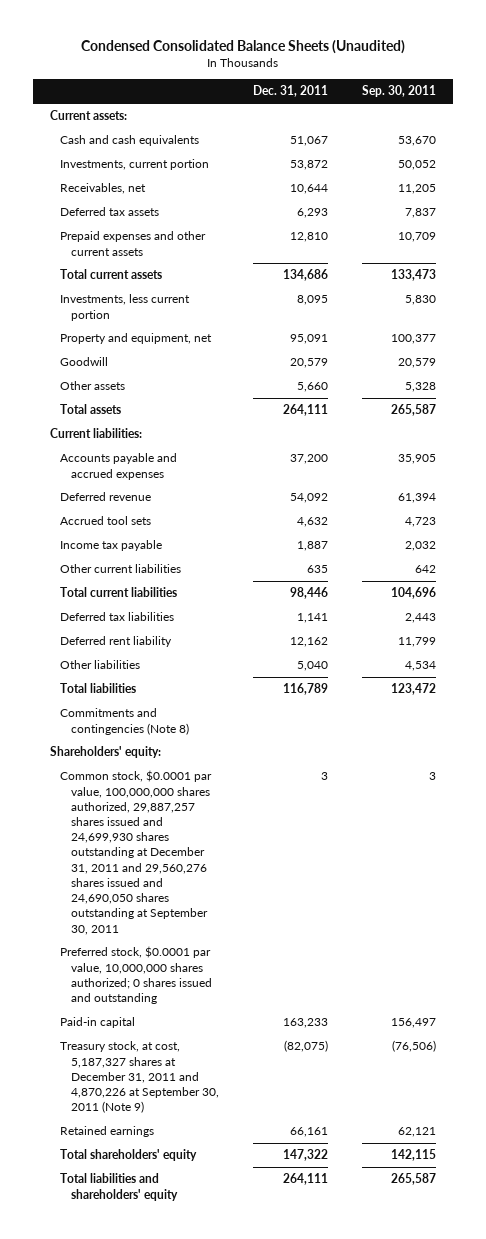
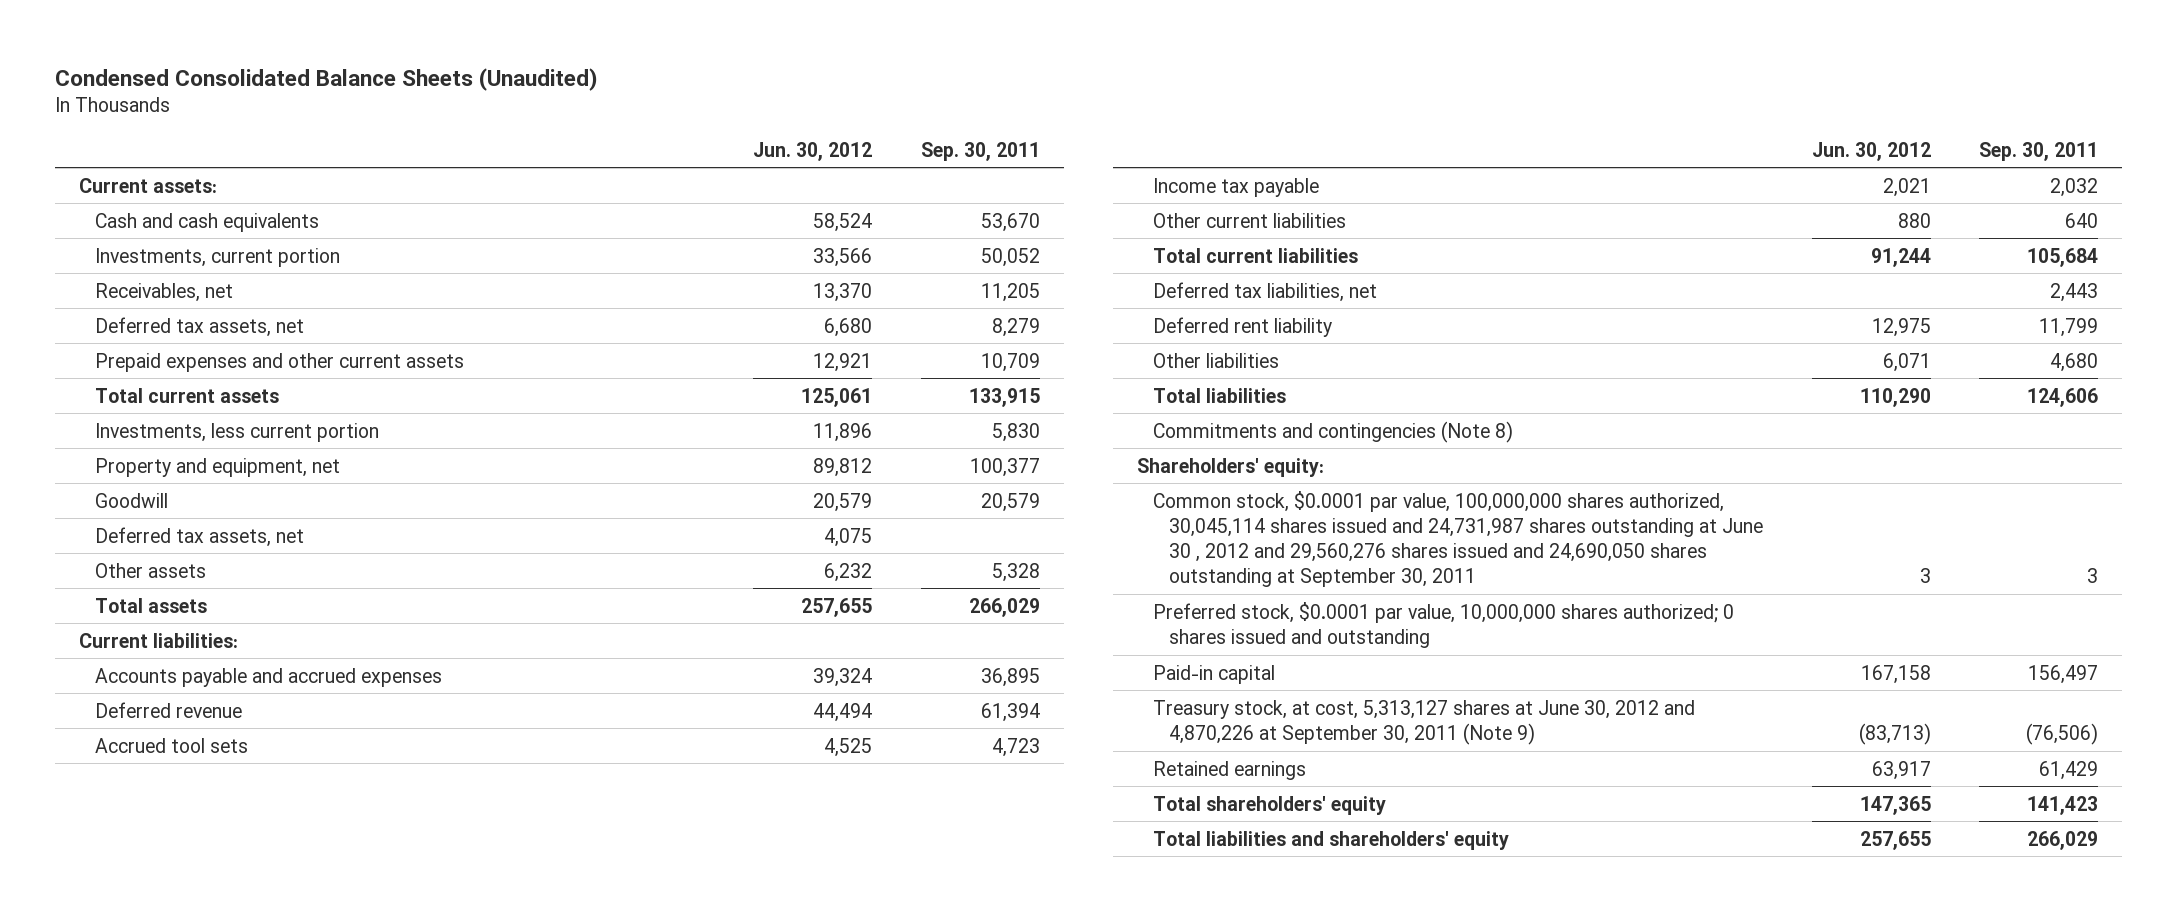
[252,85,328,98] Dec. 31, 2011 -> none
none -> [753,141,873,161] Jun. 30, 2012
[60,207,160,217] Deferred tax assets -> [95,316,305,337] Deferred tax assets, net
[404,208,436,219] 7,837 -> [991,317,1040,337] 8,279
[390,269,436,282] 133,473 -> [968,387,1040,407] 133,915
none -> [95,526,305,547] Deferred tax assets, net
[390,404,436,417] 265,587 -> [968,597,1040,617] 266,029
[397,454,436,465] 35,905 -> [980,667,1040,687] 36,895
[414,565,436,574] 642 -> [2064,212,2098,228] 640
[390,587,436,600] 104,696 -> [2026,247,2098,267] 105,684
[60,612,175,622] Deferred tax liabilities -> [1153,281,1378,302] Deferred tax liabilities, net
[404,661,436,672] 4,534 -> [2049,352,2098,372] 4,680
[390,683,436,696] 123,472 -> [2026,387,2098,407] 124,606
[60,770,213,935] Common stock, $0.0001 par value, 100,000,000 shares authorized, 29,887,257 shares issued and 24,699,930 shares outstanding at December 31, 2011 and 29,560,276 shares issued and 24,690,050 shares outstanding at September 30, 2011 -> [1153,490,1764,588] Common stock, $0.0001 par value, 100,000,000 shares authorized, 30,045,114 shares issued and 24,731,987 shares outstanding at June 30 , 2012 and 29,560,276 shares issued and 24,690,050 shares outstanding at September 30, 2011
[60,1041,219,1114] Treasury stock, at cost, 5,187,327 shares at December 31, 2011 and 4,870,226 at September 30, 2011 (Note 9) -> [1153,699,1696,745] Treasury stock, at cost, 5,313,127 shares at June 30, 2012 and 4,870,226 at September 30, 2011 (Note 9)
[397,1127,436,1138] 62,121 -> [2038,760,2098,780] 61,429
[390,1149,436,1162] 142,115 -> [2026,795,2098,815] 141,423
[390,1173,436,1186] 265,587 -> [2026,830,2098,850] 266,029

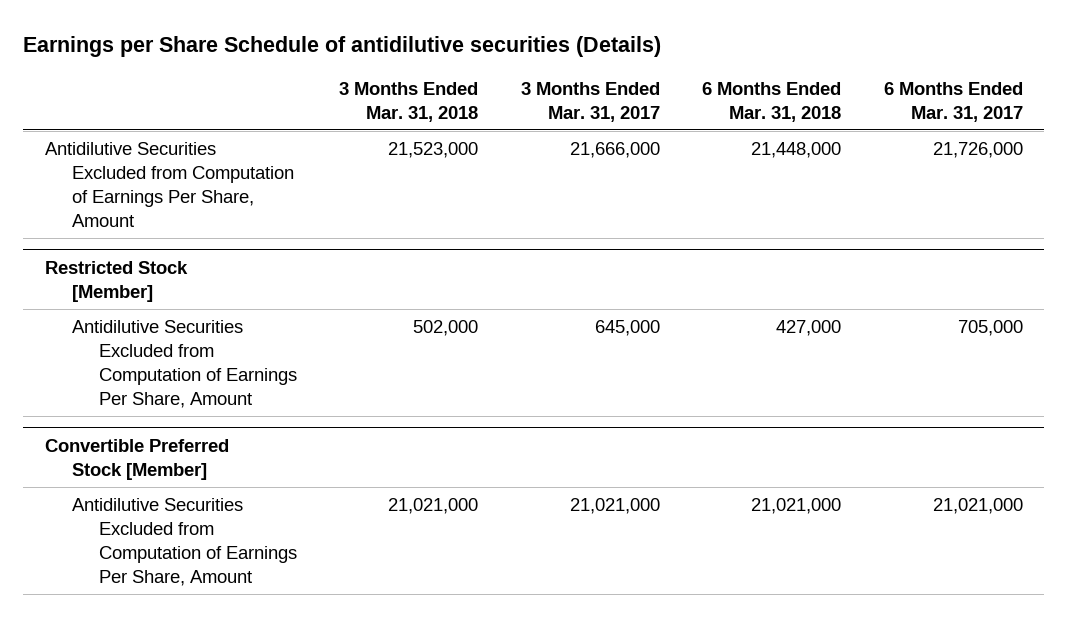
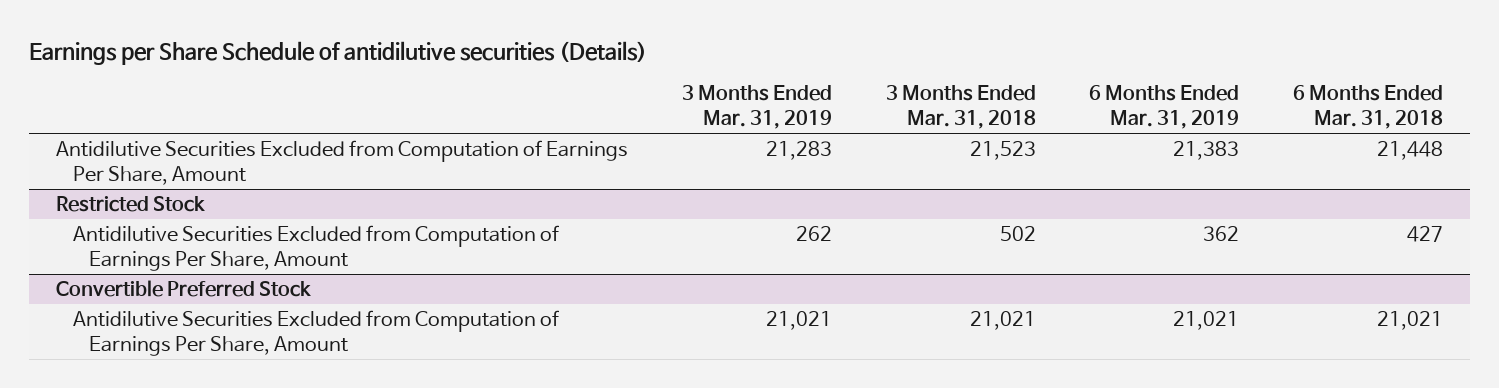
[520,81,660,122] 3 Months Ended Mar. 31, 2017 -> none
[883,81,1023,122] 6 Months Ended Mar. 31, 2017 -> none
none -> [681,85,832,130] 3 Months Ended Mar. 31, 2019
none -> [1089,85,1240,130] 6 Months Ended Mar. 31, 2019
[388,141,479,158] 21,523,000 -> [969,140,1036,160] 21,523
[751,141,842,158] 21,448,000 -> [1377,140,1444,160] 21,448
[44,260,188,302] Restricted Stock [Member] -> [56,195,206,212] Restricted Stock
[413,319,479,336] 502,000 -> [999,225,1036,241] 502
[776,319,842,336] 427,000 -> [1407,225,1444,242] 427
[44,438,229,480] Convertible Preferred Stock [Member] -> [56,279,312,297] Convertible Preferred Stock
[388,497,479,514] 21,021,000 -> [969,310,1036,330] 21,021
[751,497,842,514] 21,021,000 -> [1377,310,1444,330] 21,021

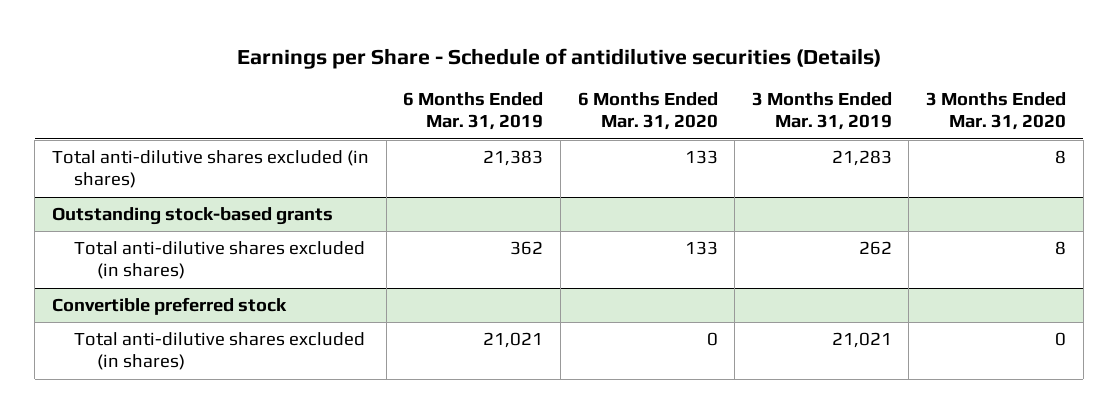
[29,41,648,66] Earnings per Share Schedule of antidilutive securities (Details) -> [237,47,882,69] Earnings per Share - Schedule of antidilutive securities (Details)
[885,85,1036,130] 3 Months Ended Mar. 31, 2018 -> none
[1293,85,1444,130] 6 Months Ended Mar. 31, 2018 -> none
none -> [577,92,718,131] 6 Months Ended Mar. 31, 2020
none -> [926,92,1067,131] 3 Months Ended Mar. 31, 2020
[56,139,629,185] Antidilutive Securities Excluded from Computation of Earnings Per Share, Amount -> [51,150,369,189] Total anti-dilutive shares excluded (in shares)
[56,195,206,212] Restricted Stock -> [51,207,333,226] Outstanding stock-based grants
[72,224,559,271] Antidilutive Securities Excluded from Computation of Earnings Per Share, Amount -> [74,241,366,280] Total anti-dilutive shares excluded (in shares)
[56,279,312,297] Convertible Preferred Stock -> [51,297,287,316] Convertible preferred stock
[72,309,559,356] Antidilutive Securities Excluded from Computation of Earnings Per Share, Amount -> [74,332,366,371] Total anti-dilutive shares excluded (in shares)

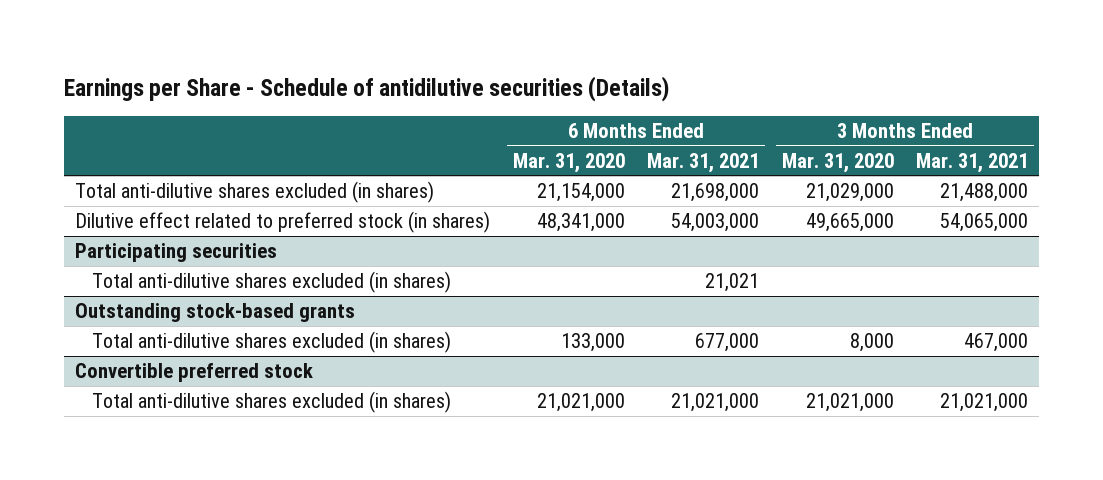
[403,92,544,131] 6 Months Ended Mar. 31, 2019 -> none
[751,92,892,131] 3 Months Ended Mar. 31, 2019 -> none
none -> [647,152,760,173] Mar. 31, 2021
none -> [916,152,1029,173] Mar. 31, 2021
[684,150,718,165] 133 -> [536,183,625,203] 21,154,000
[1055,150,1067,165] 8 -> [805,183,894,203] 21,029,000
none -> [75,211,491,234] Dilutive effect related to preferred stock (in shares)
none -> [75,243,278,263] Participating securities
none -> [91,271,451,294] Total anti-dilutive shares excluded (in shares)
[684,241,718,256] 133 -> [560,333,625,353] 133,000
[1055,241,1067,256] 8 -> [849,333,894,353] 8,000
[706,332,718,347] 0 -> [536,393,625,413] 21,021,000
[1055,332,1067,347] 0 -> [805,393,894,413] 21,021,000

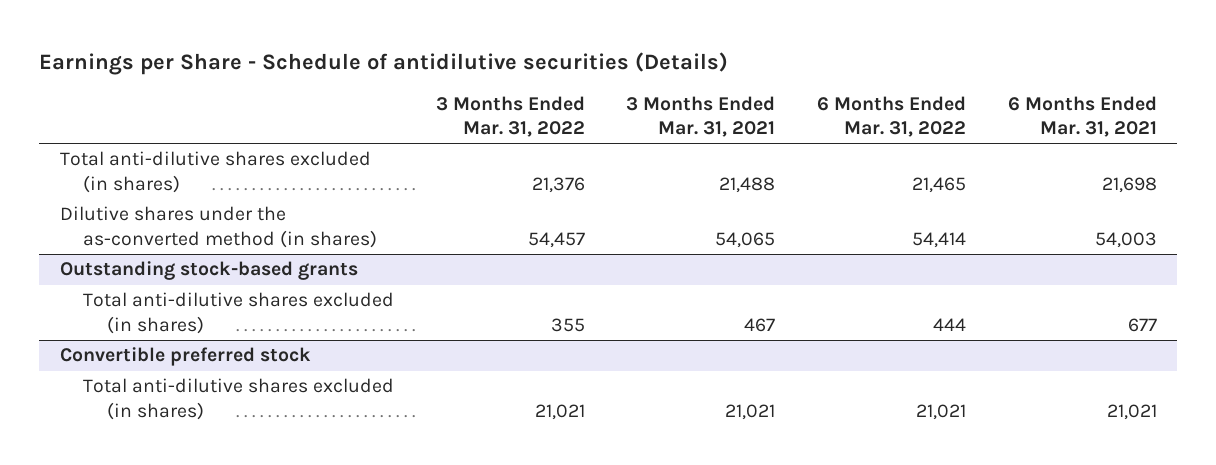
[512,152,625,173] Mar. 31, 2020 -> none
[781,152,894,173] Mar. 31, 2020 -> none
none -> [435,95,585,137] 3 Months Ended Mar. 31, 2022
none -> [817,95,967,137] 6 Months Ended Mar. 31, 2022
[75,243,278,263] Participating securities -> none
[91,271,451,294] Total anti-dilutive shares excluded (in shares) -> none
[671,183,760,203] 21,698,000 -> [1101,176,1157,193] 21,698
[940,183,1029,203] 21,488,000 -> [719,176,776,193] 21,488
[75,211,491,234] Dilutive effect related to preferred stock (in shares) -> [59,206,378,248] Dilutive shares under the as-converted method (in shares)
[671,213,760,233] 54,003,000 -> [1094,231,1157,248] 54,003
[940,213,1029,233] 54,065,000 -> [715,231,776,248] 54,065
[695,333,760,353] 677,000 -> [1127,317,1157,332] 677
[964,333,1029,353] 467,000 -> [744,317,776,332] 467
[671,393,760,413] 21,021,000 -> [1106,403,1157,420] 21,021
[940,393,1029,413] 21,021,000 -> [725,403,776,420] 21,021

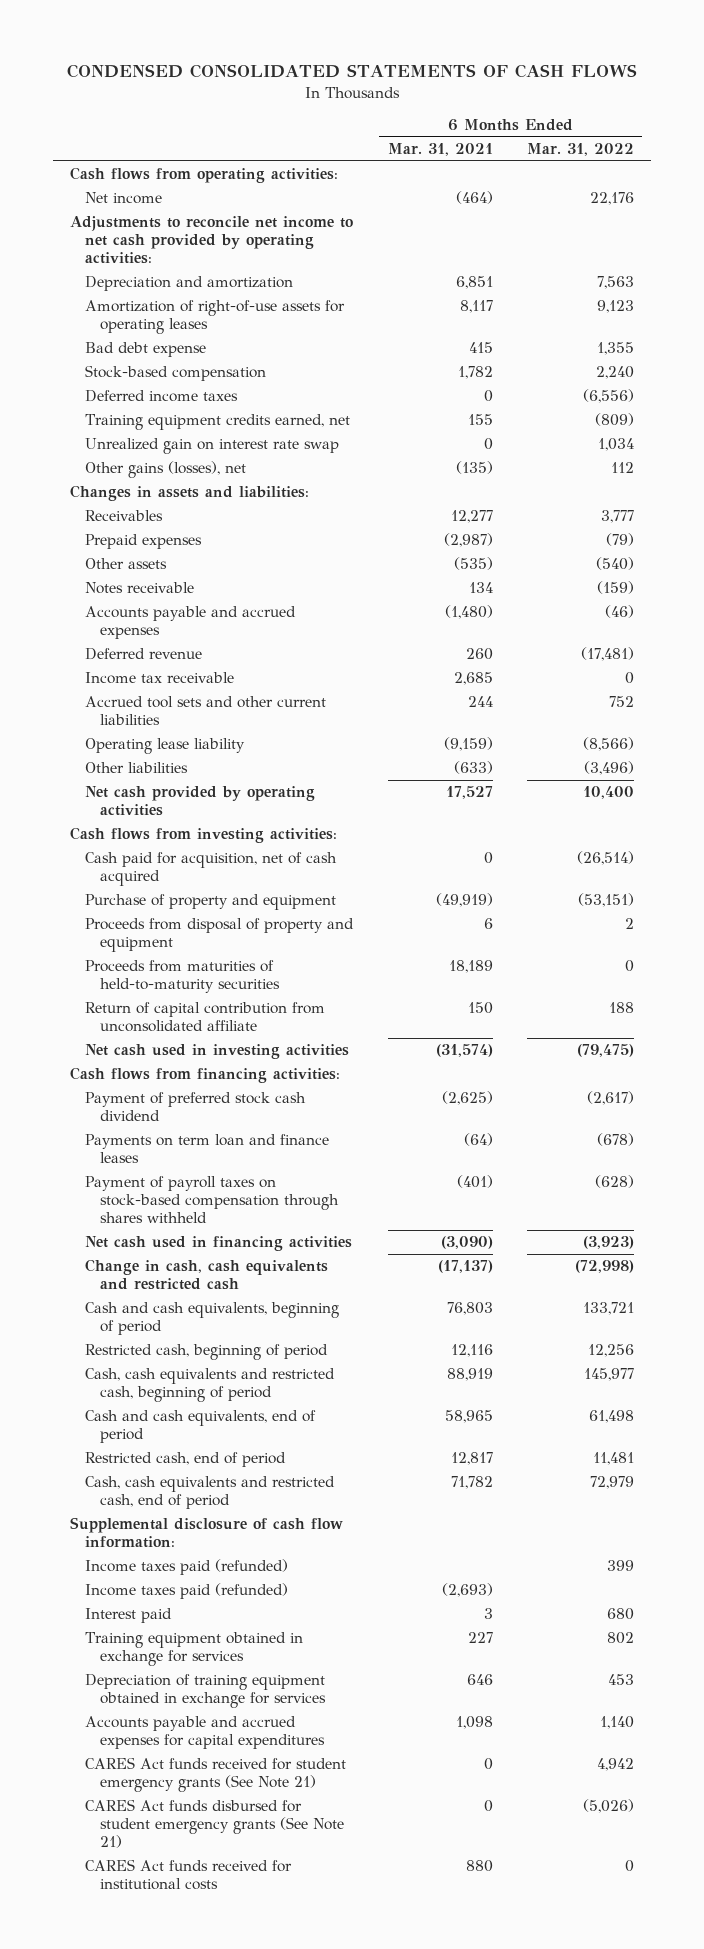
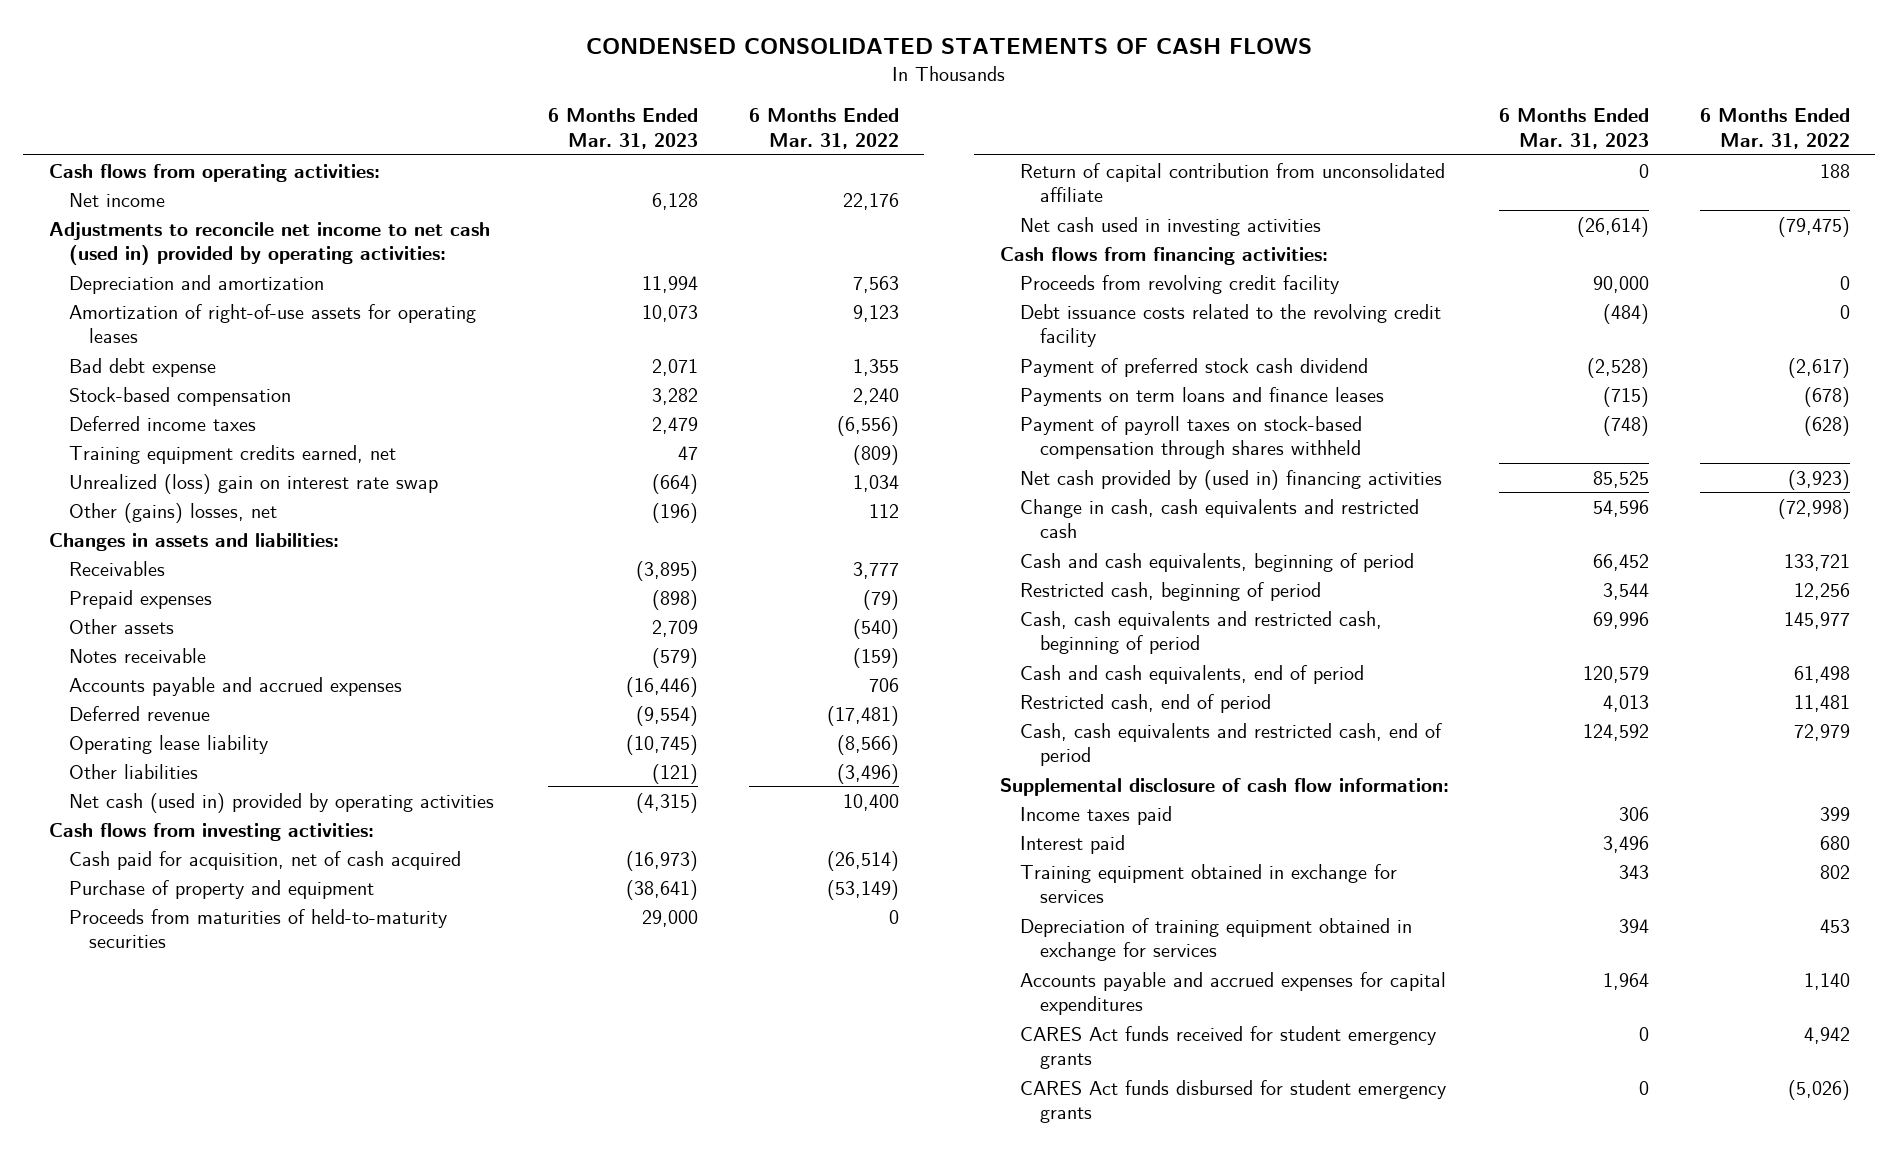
[387,142,493,156] Mar. 31, 2021 -> none
none -> [548,108,699,150] 6 Months Ended Mar. 31, 2023
[70,216,354,265] Adjustments to reconcile net income to net cash provided by operating activities: -> [48,221,490,266] Adjustments to reconcile net income to net cash (used in) provided by operating activities:
[85,438,340,455] Unrealized gain on interest rate swap -> [68,473,438,494] Unrealized (loss) gain on interest rate swap
[85,461,247,479] Other gains (losses), net -> [68,502,277,523] Other (gains) losses, net
[604,605,634,619] (46) -> [869,677,900,692] 706
[85,672,235,685] Income tax receivable -> none
[85,696,327,726] Accrued tool sets and other current liabilities -> none
[85,786,316,817] Net cash provided by operating activities -> [68,792,494,813] Net cash (used in) provided by operating activities
[85,918,355,953] Proceeds from disposal of property and equipment -> none
[577,893,634,908] (53,151) -> [827,879,900,900] (53,149)
none -> [1019,274,1339,294] Proceeds from revolving credit facility
none -> [1019,303,1441,348] Debt issuance costs related to the revolving credit facility
[85,1134,330,1164] Payments on term loan and finance leases -> [1019,386,1384,406] Payments on term loans and finance leases
[85,1236,353,1252] Net cash used in financing activities -> [1019,469,1442,490] Net cash provided by (used in) financing activities
[85,1583,289,1600] Income taxes paid (refunded) -> none
[85,1559,289,1576] Income taxes paid (refunded) -> [1019,805,1172,825] Income taxes paid
[85,1859,293,1891] CARES Act funds received for institutional costs -> none
[85,1757,347,1793] CARES Act funds received for student emergency grants (See Note 21) -> [1019,1025,1436,1070] CARES Act funds received for student emergency grants
[85,1799,345,1849] CARES Act funds disbursed for student emergency grants (See Note 21) -> [1019,1079,1446,1124] CARES Act funds disbursed for student emergency grants

